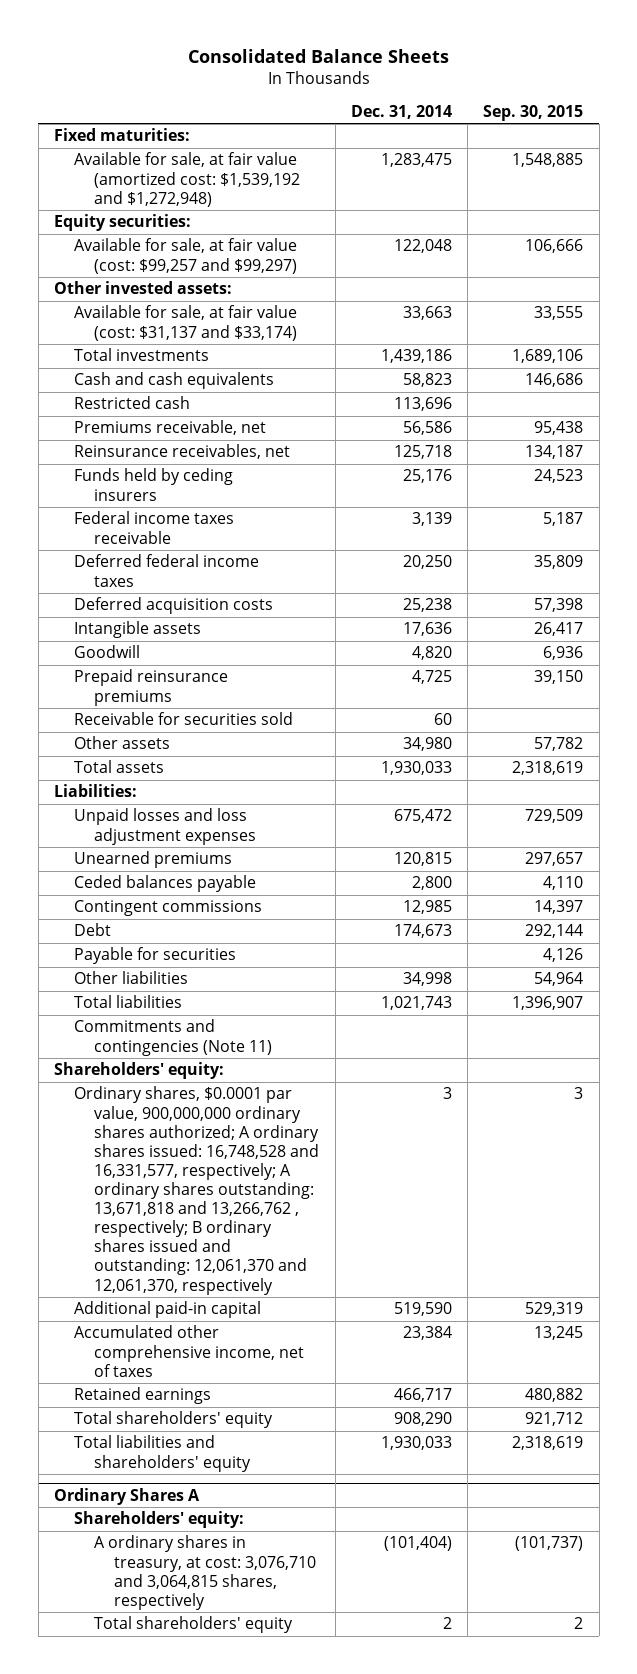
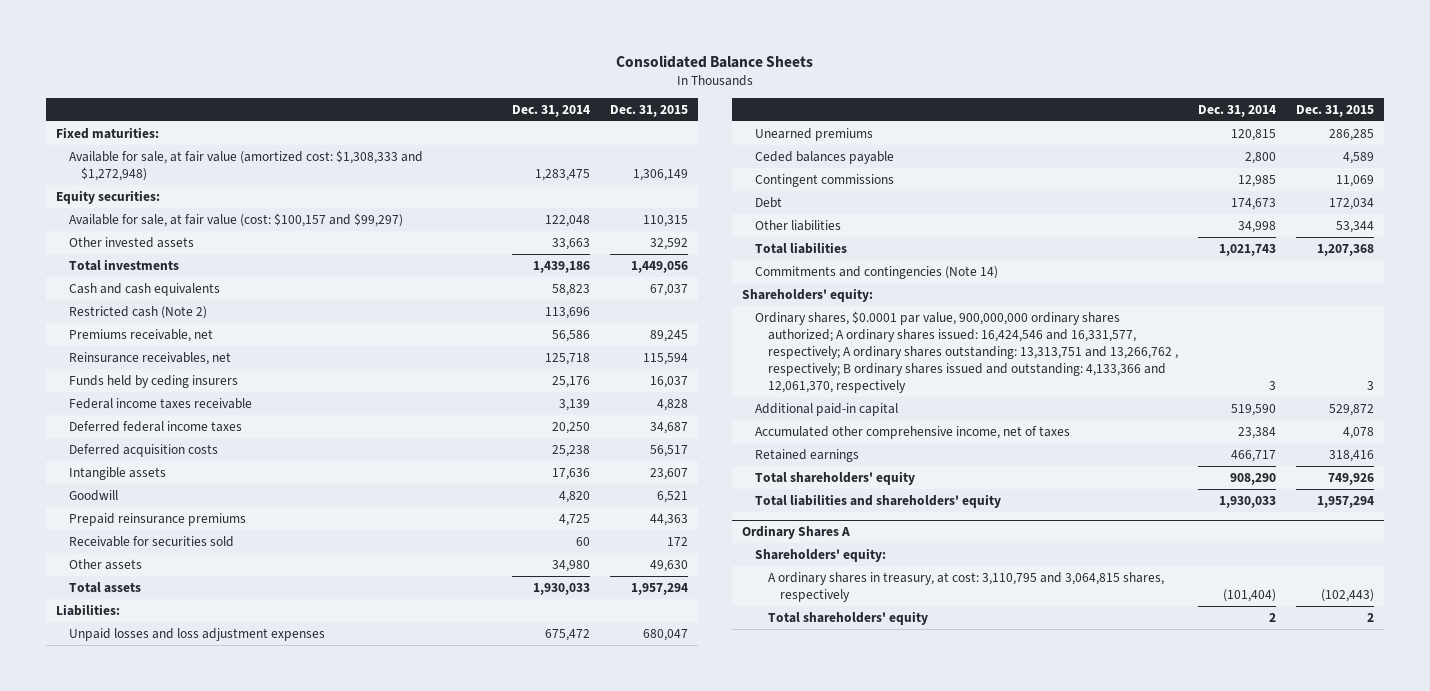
[483,104,584,121] Sep. 30, 2015 -> none
none -> [610,104,689,117] Dec. 31, 2015
[74,152,301,207] Available for sale, at fair value (amortized cost: $1,539,192 and $1,272,948) -> [68,149,423,181] Available for sale, at fair value (amortized cost: $1,308,333 and $1,272,948)
[54,281,233,295] Other invested assets: -> none
[74,238,298,274] Available for sale, at fair value (cost: $99,257 and $99,297) -> [68,212,403,227] Available for sale, at fair value (cost: $100,157 and $99,297)
[74,305,298,341] Available for sale, at fair value (cost: $31,137 and $33,174) -> [68,236,194,248] Other invested assets
[74,396,191,410] Restricted cash -> [68,305,207,319] Restricted cash (Note 2)
[74,947,237,965] Payable for securities -> none
[74,1019,273,1056] Commitments and contingencies (Note 11) -> [754,265,998,279] Commitments and contingencies (Note 14)
[74,1086,320,1295] Ordinary shares, $0.0001 par value, 900,000,000 ordinary shares authorized; A ordinary shares issued: 16,748,528 and 16,331,577, respectively; A ordinary shares outstanding: 13,671,818 and 13,266,762 , respectively; B ordinary shares issued and outstanding: 12,061,370 and 12,061,370, respectively -> [754,310,1178,394] Ordinary shares, $0.0001 par value, 900,000,000 ordinary shares authorized; A ordinary shares issued: 16,424,546 and 16,331,577, respectively; A ordinary shares outstanding: 13,313,751 and 13,266,762 , respectively; B ordinary shares issued and outstanding: 4,133,366 and 12,061,370, respectively
[94,1535,317,1610] A ordinary shares in treasury, at cost: 3,076,710 and 3,064,815 shares, respectively -> [767,571,1164,602] A ordinary shares in treasury, at cost: 3,110,795 and 3,064,815 shares, respectively

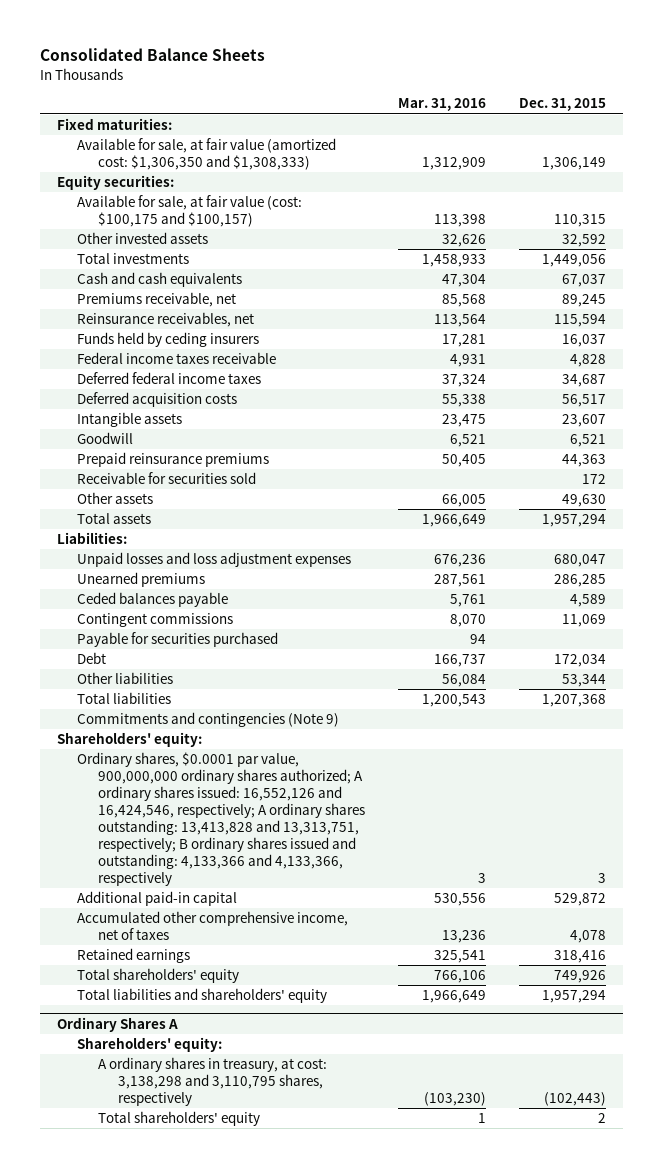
[511,104,590,117] Dec. 31, 2014 -> none
none -> [397,98,486,112] Mar. 31, 2016
[68,149,423,181] Available for sale, at fair value (amortized cost: $1,308,333 and $1,272,948) -> [77,138,337,171] Available for sale, at fair value (amortized cost: $1,306,350 and $1,308,333)
[68,212,403,227] Available for sale, at fair value (cost: $100,157 and $99,297) -> [77,195,303,228] Available for sale, at fair value (cost: $100,175 and $100,157)
[68,305,207,319] Restricted cash (Note 2) -> none
none -> [77,632,279,648] Payable for securities purchased
[754,265,998,279] Commitments and contingencies (Note 14) -> [77,712,340,728] Commitments and contingencies (Note 9)
[754,310,1178,394] Ordinary shares, $0.0001 par value, 900,000,000 ordinary shares authorized; A ordinary shares issued: 16,424,546 and 16,331,577, respectively; A ordinary shares outstanding: 13,313,751 and 13,266,762 , respectively; B ordinary shares issued and outstanding: 4,133,366 and 12,061,370, respectively -> [77,752,365,887] Ordinary shares, $0.0001 par value, 900,000,000 ordinary shares authorized; A ordinary shares issued: 16,552,126 and 16,424,546, respectively; A ordinary shares outstanding: 13,413,828 and 13,313,751, respectively; B ordinary shares issued and outstanding: 4,133,366 and 4,133,366, respectively
[767,571,1164,602] A ordinary shares in treasury, at cost: 3,110,795 and 3,064,815 shares, respectively -> [97,1057,327,1107] A ordinary shares in treasury, at cost: 3,138,298 and 3,110,795 shares, respectively

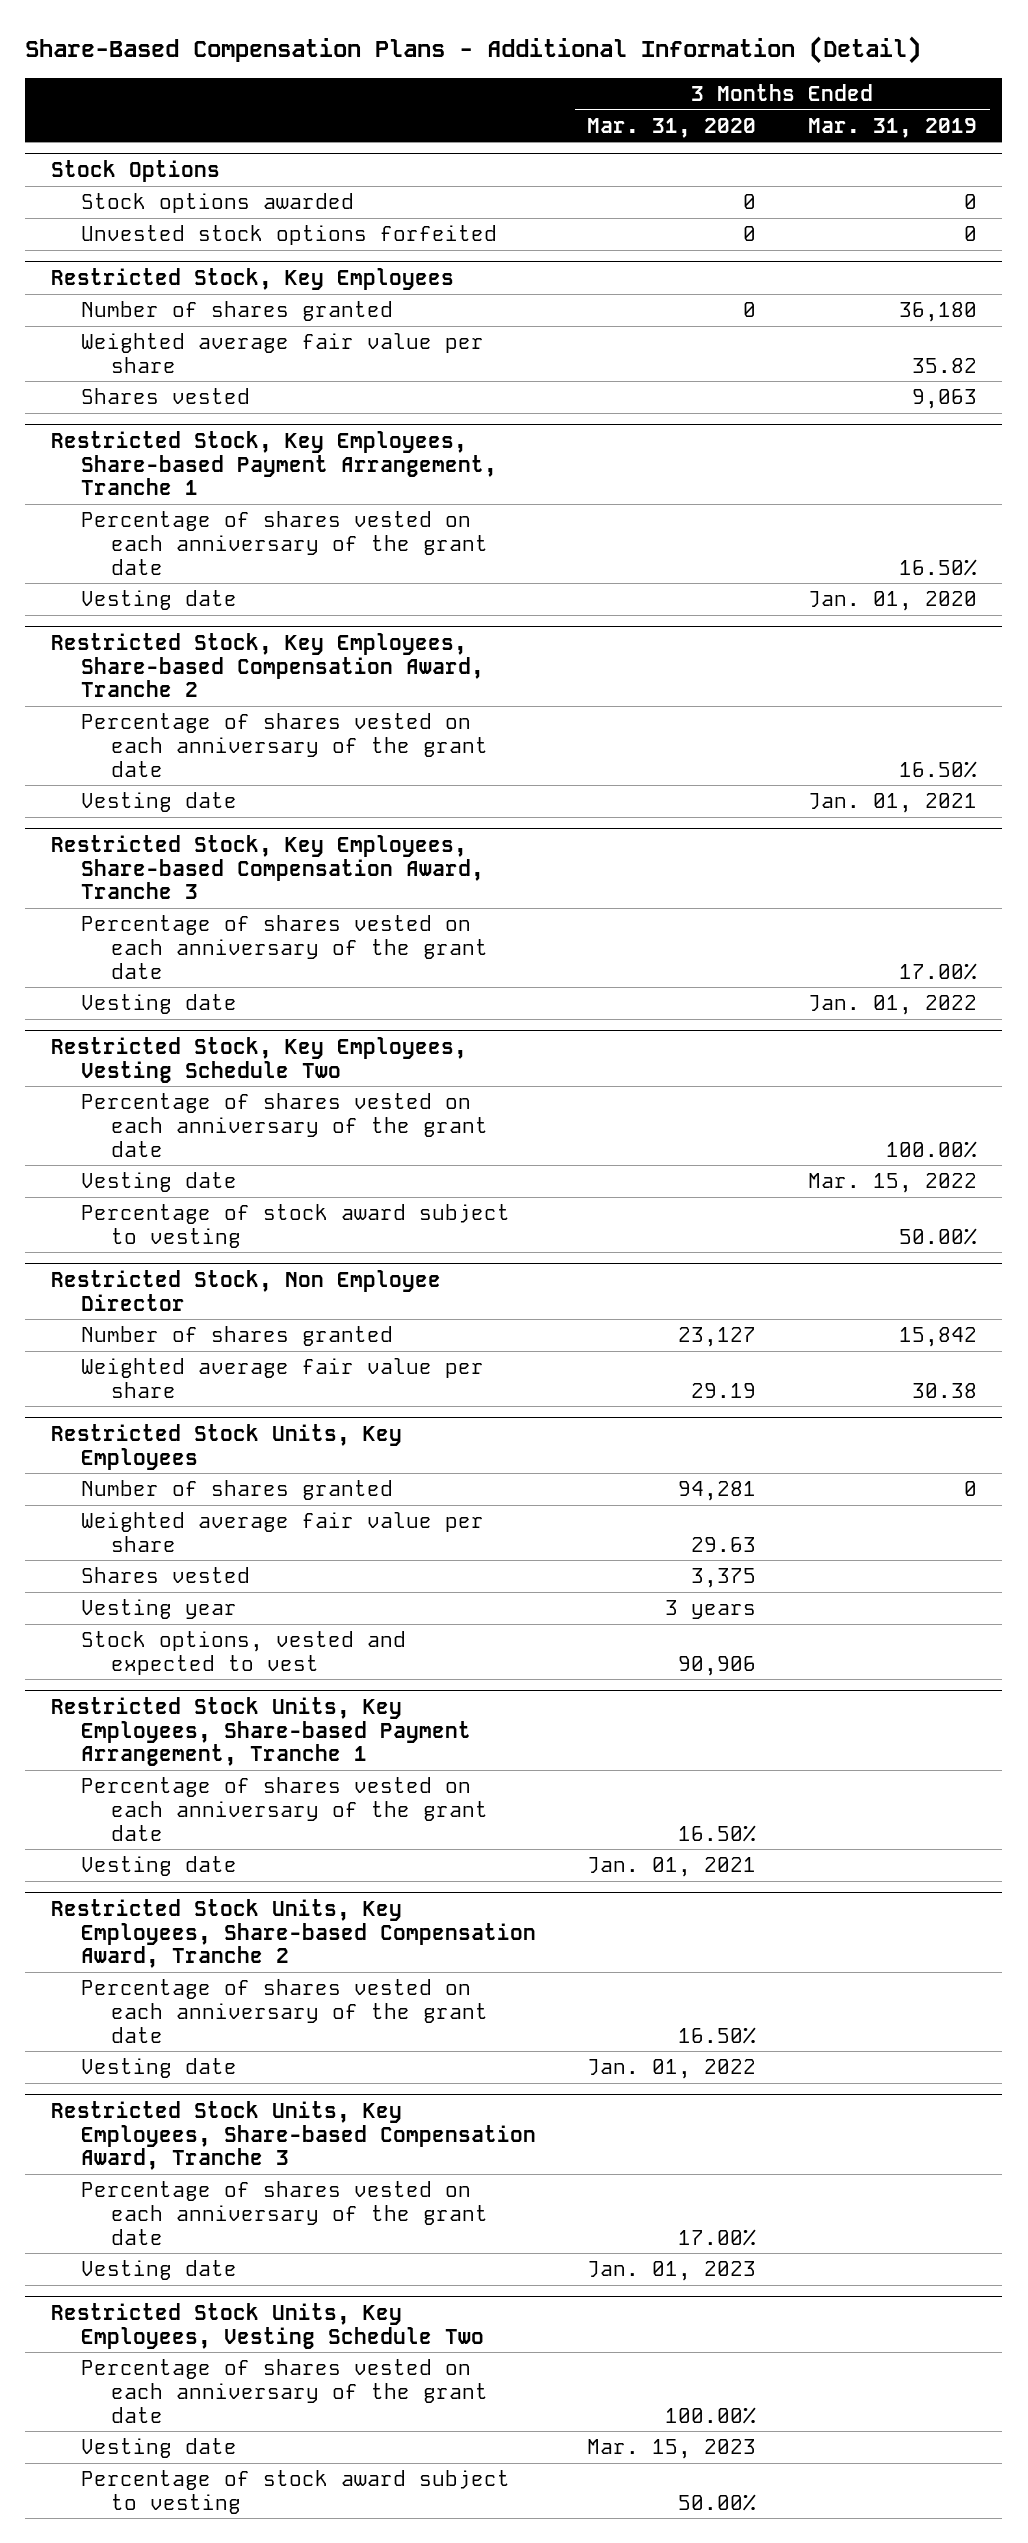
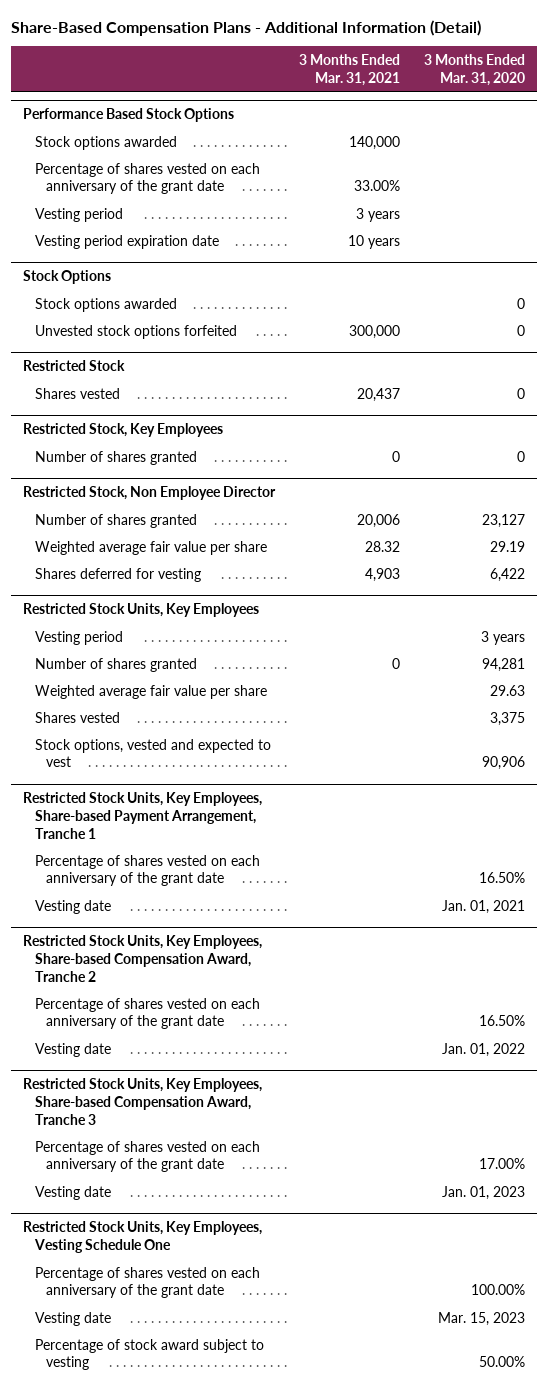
[807,117,977,138] Mar. 31, 2019 -> none
none -> [299,53,401,86] 3 Months Ended Mar. 31, 2021
none -> [23,108,235,123] Performance Based Stock Options
none -> [34,135,177,150] Stock options awarded
none -> [34,162,260,195] Percentage of shares vested on each anniversary of the grant date
none -> [34,207,123,222] Vesting period
none -> [34,234,219,249] Vesting period expiration date
none -> [23,360,126,372] Restricted Stock
none -> [34,387,120,399] Shares vested
[81,333,485,373] Weighted average fair value per share -> none
[81,388,251,405] Shares vested -> none
[51,430,498,496] Restricted Stock, Key Employees, Share-based Payment Arrangement, Tranche 1 -> none
[81,511,489,575] Percentage of shares vested on each anniversary of the grant date -> none
[81,590,238,611] Vesting date -> none
[51,632,485,698] Restricted Stock, Key Employees, Share-based Compensation Award, Tranche 2 -> none
[81,713,489,777] Percentage of shares vested on each anniversary of the grant date -> none
[81,792,238,813] Vesting date -> none
[51,834,485,900] Restricted Stock, Key Employees, Share-based Compensation Award, Tranche 3 -> none
[81,915,489,979] Percentage of shares vested on each anniversary of the grant date -> none
[81,994,238,1015] Vesting date -> none
[51,1036,468,1083] Restricted Stock, Key Employees, Vesting Schedule Two -> none
[81,1093,489,1157] Percentage of shares vested on each anniversary of the grant date -> none
[81,1172,238,1193] Vesting date -> none
[81,1204,511,1248] Percentage of stock award subject to vesting -> none
none -> [34,567,201,582] Shares deferred for vesting
none -> [34,630,123,645] Vesting period
[81,1599,238,1620] Vesting year -> none
[51,2302,485,2349] Restricted Stock Units, Key Employees, Vesting Schedule Two -> [23,1221,263,1253] Restricted Stock Units, Key Employees, Vesting Schedule One

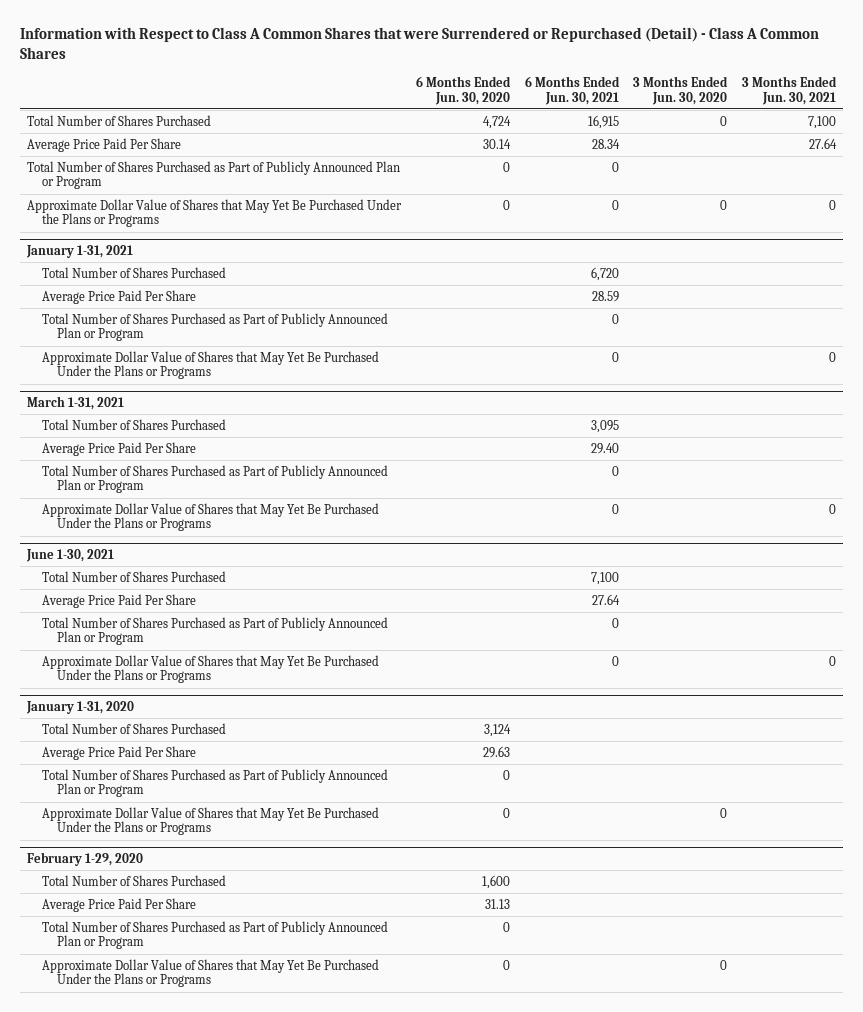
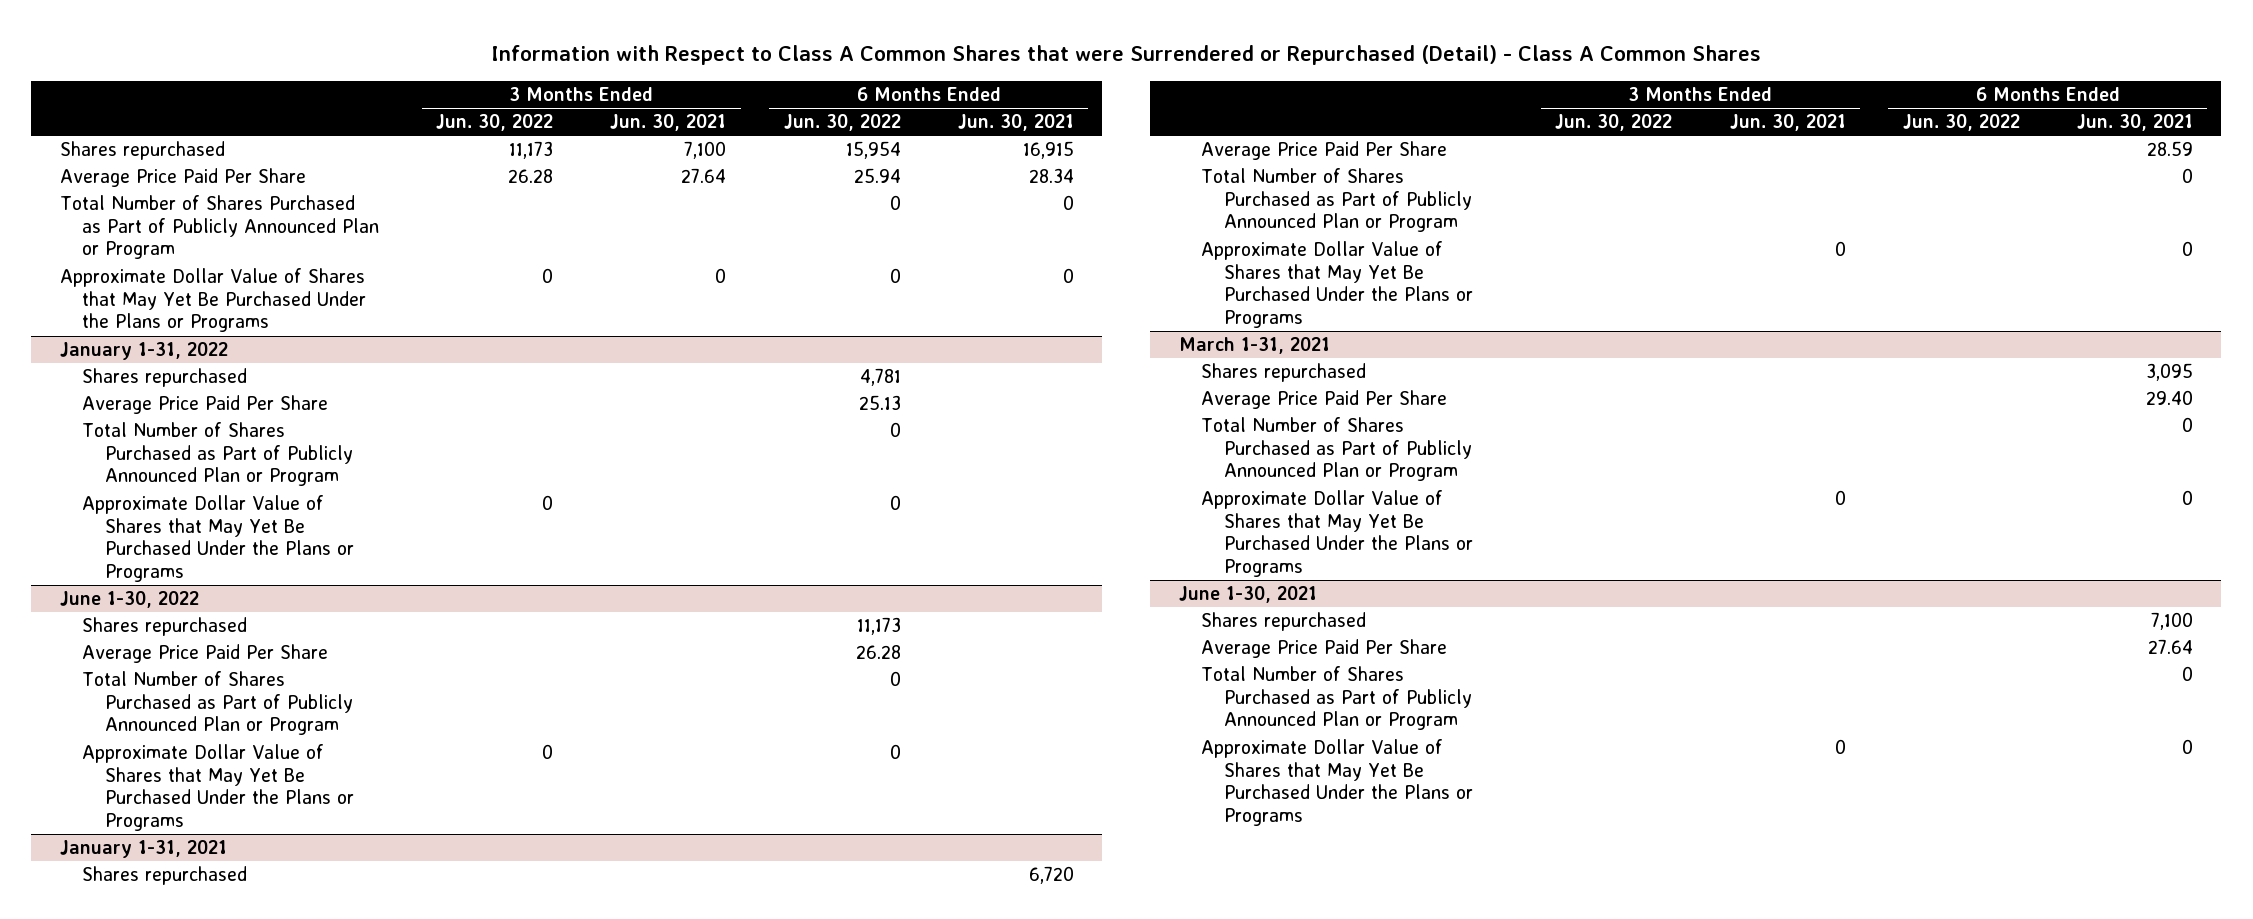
[415,75,511,105] 6 Months Ended Jun. 30, 2020 -> none
[633,75,729,105] 3 Months Ended Jun. 30, 2020 -> none
none -> [436,114,554,132] Jun. 30, 2022
none -> [783,114,901,132] Jun. 30, 2022
[27,114,212,126] Total Number of Shares Purchased -> [59,141,225,161] Shares repurchased
none -> [59,342,228,361] January 1-31, 2022
none -> [82,368,248,388] Shares repurchased
none -> [82,395,329,415] Average Price Paid Per Share
none -> [82,422,353,487] Total Number of Shares Purchased as Part of Publicly Announced Plan or Program
none -> [82,495,354,582] Approximate Dollar Value of Shares that May Yet Be Purchased Under the Plans or Programs
none -> [59,591,199,609] June 1-30, 2022
none -> [82,617,248,637] Shares repurchased
none -> [82,644,329,664] Average Price Paid Per Share
none -> [82,671,353,736] Total Number of Shares Purchased as Part of Publicly Announced Plan or Program
none -> [82,744,354,831] Approximate Dollar Value of Shares that May Yet Be Purchased Under the Plans or Programs
[42,266,227,278] Total Number of Shares Purchased -> [82,866,248,886] Shares repurchased
[42,418,227,430] Total Number of Shares Purchased -> [1201,363,1367,383] Shares repurchased
[42,570,227,582] Total Number of Shares Purchased -> [1201,612,1367,632] Shares repurchased
[26,701,135,715] January 1-31, 2020 -> none
[42,722,227,734] Total Number of Shares Purchased -> none
[42,745,197,760] Average Price Paid Per Share -> none
[42,768,389,798] Total Number of Shares Purchased as Part of Publicly Announced Plan or Program -> none
[42,806,380,836] Approximate Dollar Value of Shares that May Yet Be Purchased Under the Plans or Programs -> none
[27,852,144,867] February 1-29, 2020 -> none
[42,874,227,886] Total Number of Shares Purchased -> none
[42,897,197,912] Average Price Paid Per Share -> none
[42,920,389,950] Total Number of Shares Purchased as Part of Publicly Announced Plan or Program -> none
[42,958,380,988] Approximate Dollar Value of Shares that May Yet Be Purchased Under the Plans or Programs -> none

